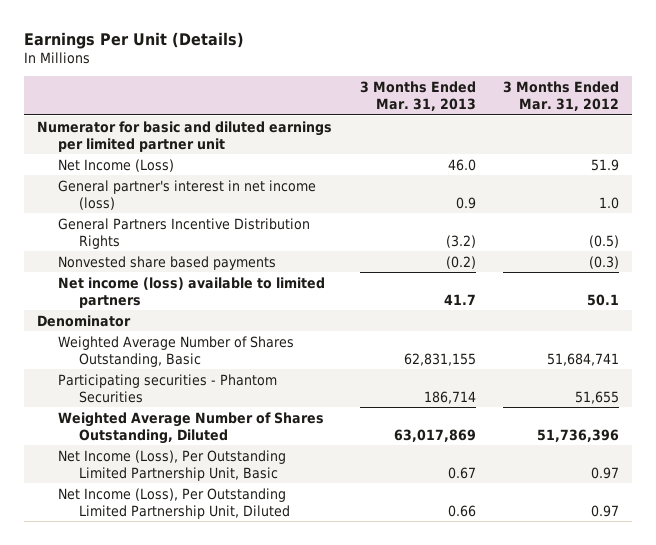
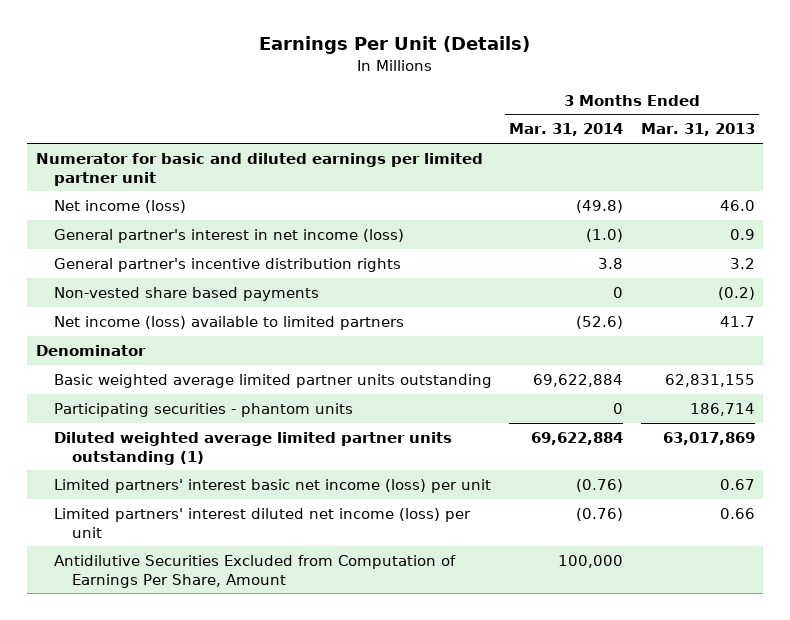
[502,81,619,112] 3 Months Ended Mar. 31, 2012 -> none
none -> [509,123,624,137] Mar. 31, 2014
[58,158,175,172] Net Income (Loss) -> [54,199,187,213] Net income (loss)
[58,217,311,249] General Partners Incentive Distribution Rights -> [54,257,402,272] General partner's incentive distribution rights
[445,234,476,248] (3.2) -> [729,257,755,269] 3.2
[58,255,277,270] Nonvested share based payments -> [54,286,320,301] Non-vested share based payments
[58,335,295,367] Weighted Average Number of Shares Outstanding, Basic -> [54,373,493,388] Basic weighted average limited partner units outstanding
[58,373,278,403] Participating securities - Phantom Securities -> [54,402,354,417] Participating securities - phantom units
[58,411,325,444] Weighted Average Number of Shares Outstanding, Diluted -> [54,431,453,465] Diluted weighted average limited partner units outstanding (1)
[58,449,287,481] Net Income (Loss), Per Outstanding Limited Partnership Unit, Basic -> [54,478,492,493] Limited partners' interest basic net income (loss) per unit
[58,487,290,519] Net Income (Loss), Per Outstanding Limited Partnership Unit, Diluted -> [54,507,472,538] Limited partners' interest diluted net income (loss) per unit
none -> [54,554,457,588] Antidilutive Securities Excluded from Computation of Earnings Per Share, Amount

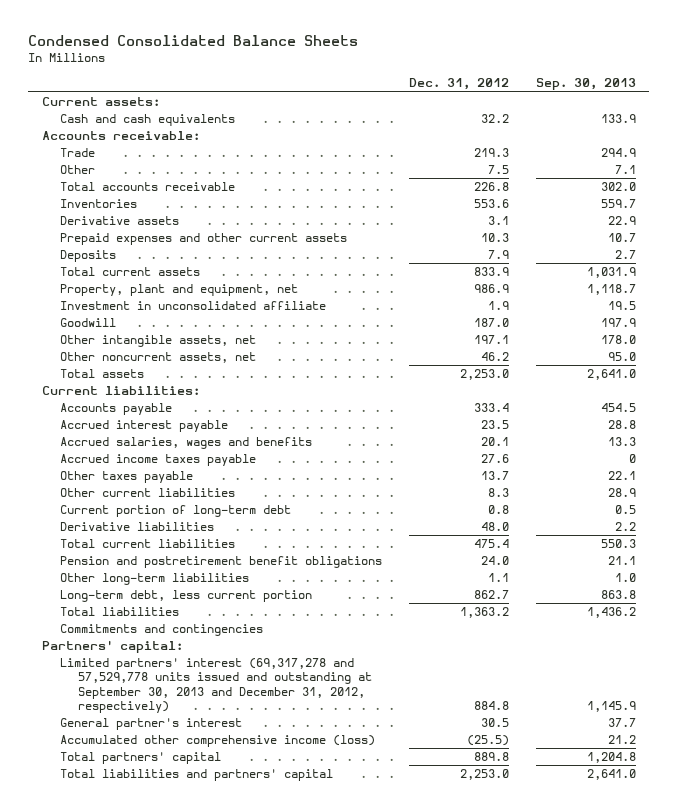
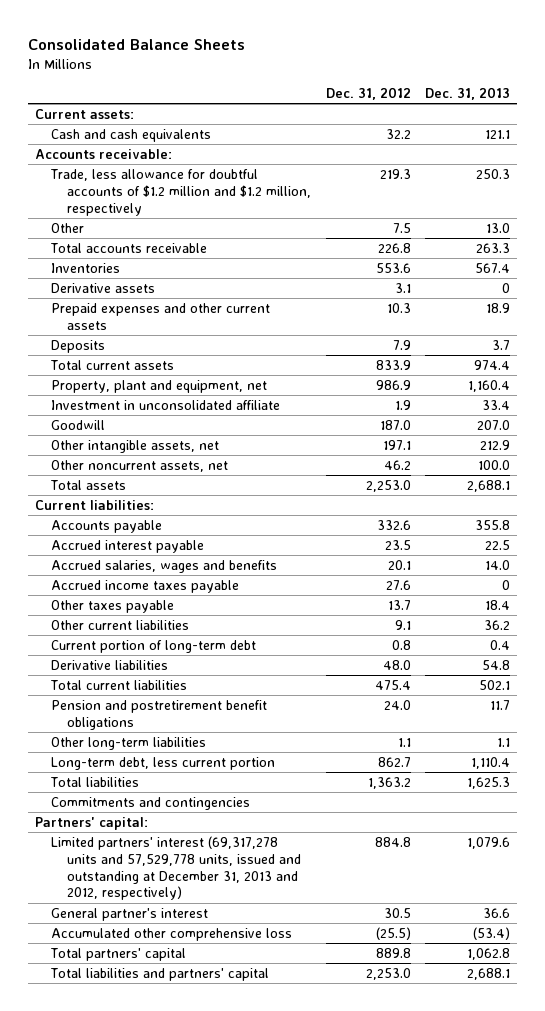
[28,35,359,47] Condensed Consolidated Balance Sheets -> [27,38,245,50] Consolidated Balance Sheets
[535,78,636,91] Sep. 30, 2013 -> none
none -> [424,86,510,100] Dec. 31, 2013
[59,148,95,158] Trade -> [50,168,312,216] Trade, less allowance for doubtful accounts of $1.2 million and $1.2 million, respectively
[473,403,509,413] 333.4 -> [376,519,411,530] 332.6
[487,488,509,498] 8.3 -> [394,619,411,630] 9.1
[59,658,372,713] Limited partners' interest (69,317,278 and 57,529,778 units issued and outstanding at September 30, 2013 and December 31, 2012, respectively) -> [51,835,302,901] Limited partners' interest (69,317,278 units and 57,529,778 units, issued and outstanding at December 31, 2013 and 2012, respectively)
[59,735,375,748] Accumulated other comprehensive income (loss) -> [51,927,293,941] Accumulated other comprehensive loss

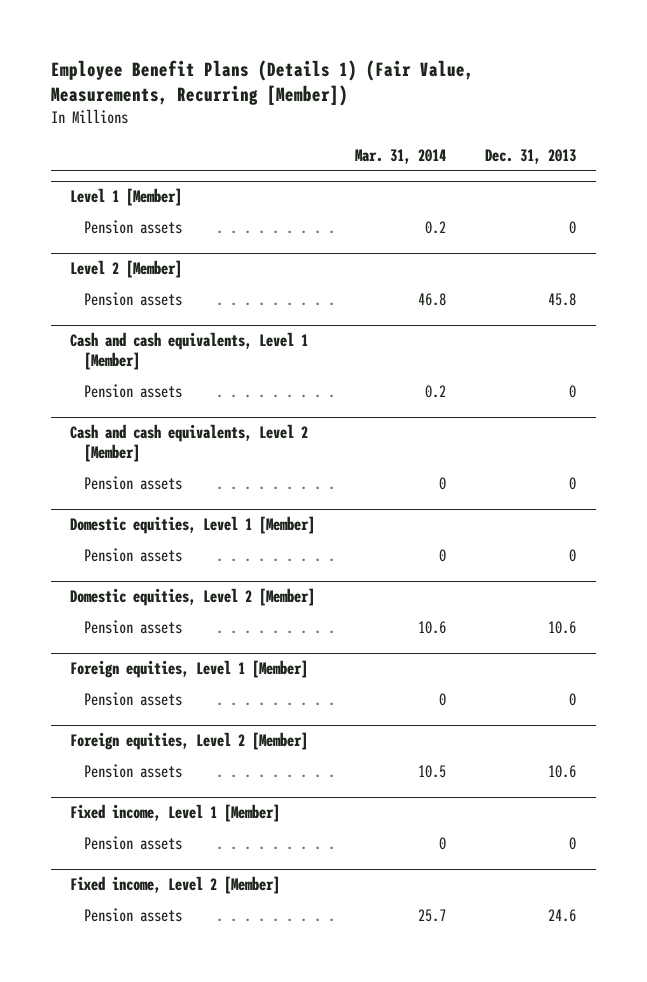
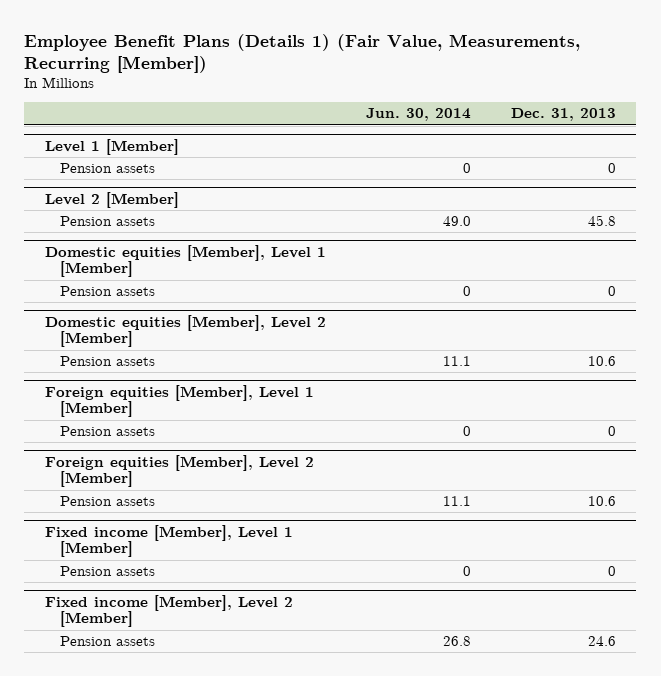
[354,148,446,164] Mar. 31, 2014 -> none
none -> [365,108,471,122] Jun. 30, 2014
[70,332,309,371] Cash and cash equivalents, Level 1 [Member] -> none
[83,384,182,399] Pension assets -> none
[70,424,309,463] Cash and cash equivalents, Level 2 [Member] -> none
[83,476,182,491] Pension assets -> none
[70,516,316,535] Domestic equities, Level 1 [Member] -> [44,244,326,278] Domestic equities [Member], Level 1 [Member]
[70,588,316,607] Domestic equities, Level 2 [Member] -> [44,314,326,348] Domestic equities [Member], Level 2 [Member]
[70,660,309,679] Foreign equities, Level 1 [Member] -> [44,384,314,418] Foreign equities [Member], Level 1 [Member]
[70,732,309,751] Foreign equities, Level 2 [Member] -> [44,454,314,488] Foreign equities [Member], Level 2 [Member]
[70,804,281,823] Fixed income, Level 1 [Member] -> [44,524,293,558] Fixed income [Member], Level 1 [Member]
[70,876,281,895] Fixed income, Level 2 [Member] -> [44,594,293,628] Fixed income [Member], Level 2 [Member]

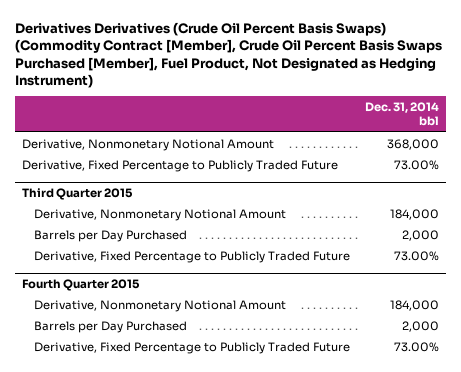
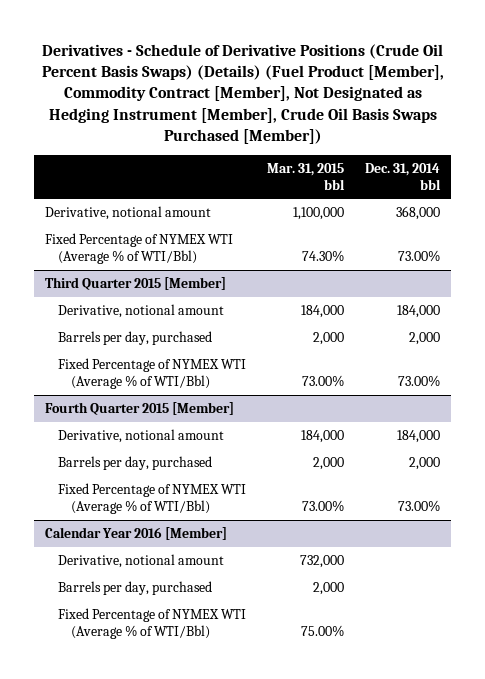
[14,21,442,89] Derivatives Derivatives (Crude Oil Percent Basis Swaps) (Commodity Contract [Member], Crude Oil Percent Basis Swaps Purchased [Member], Fuel Product, Not Designated as Hedging Instrument) -> [41,43,444,145] Derivatives - Schedule of Derivative Positions (Crude Oil Percent Basis Swaps) (Details) (Fuel Product [Member], Commodity Contract [Member], Not Designated as Hedging Instrument [Member], Crude Oil Basis Swaps Purchased [Member])
none -> [267,163,346,190] Mar. 31, 2015 bbl
[22,138,275,151] Derivative, Nonmonetary Notional Amount -> [44,206,211,221] Derivative, notional amount
[22,159,339,172] Derivative, Fixed Percentage to Publicly Traded Future -> [44,233,233,264] Fixed Percentage of NYMEX WTI (Average % of WTI/Bbl)
[22,187,134,200] Third Quarter 2015 -> [44,277,226,291] Third Quarter 2015 [Member]
[34,208,287,221] Derivative, Nonmonetary Notional Amount -> [57,304,224,319] Derivative, notional amount
[34,229,188,242] Barrels per Day Purchased -> [57,331,212,346] Barrels per day, purchased
[34,250,351,263] Derivative, Fixed Percentage to Publicly Traded Future -> [57,358,246,389] Fixed Percentage of NYMEX WTI (Average % of WTI/Bbl)
[22,278,141,291] Fourth Quarter 2015 -> [44,402,234,416] Fourth Quarter 2015 [Member]
[34,299,287,312] Derivative, Nonmonetary Notional Amount -> [57,429,224,444] Derivative, notional amount
[34,320,188,333] Barrels per Day Purchased -> [57,456,212,471] Barrels per day, purchased
[34,341,351,354] Derivative, Fixed Percentage to Publicly Traded Future -> [57,483,246,514] Fixed Percentage of NYMEX WTI (Average % of WTI/Bbl)
none -> [44,527,227,541] Calendar Year 2016 [Member]
none -> [57,554,224,569] Derivative, notional amount
none -> [57,581,212,596] Barrels per day, purchased
none -> [57,608,246,639] Fixed Percentage of NYMEX WTI (Average % of WTI/Bbl)

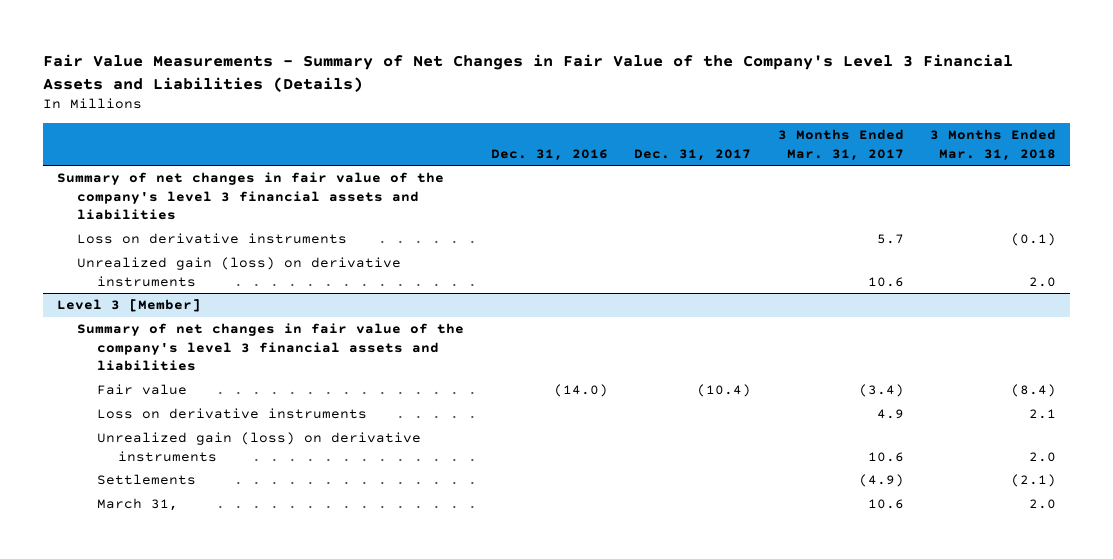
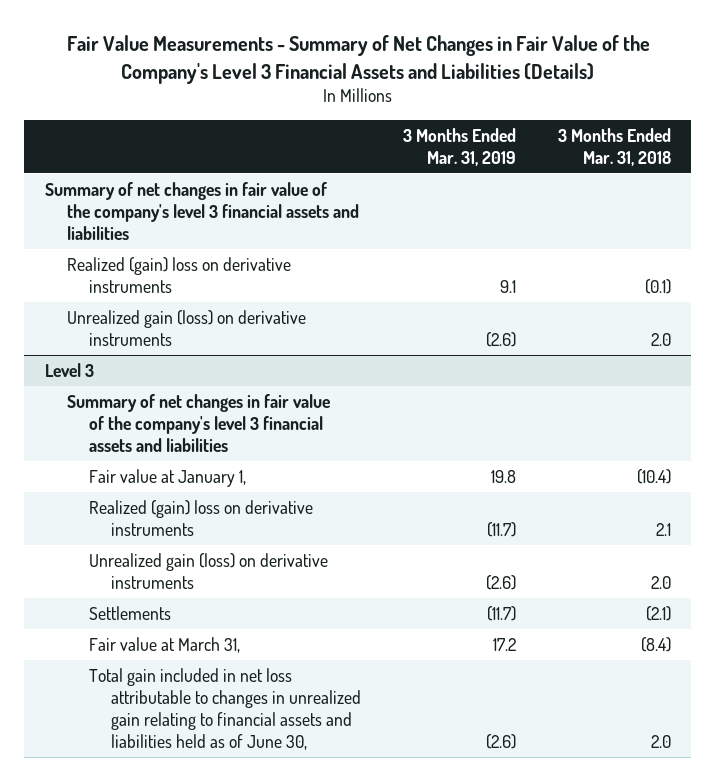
[490,148,608,161] Dec. 31, 2016 -> none
[634,148,752,161] Dec. 31, 2017 -> none
[777,128,904,161] 3 Months Ended Mar. 31, 2017 -> none
none -> [402,127,516,166] 3 Months Ended Mar. 31, 2019
[77,233,348,245] Loss on derivative instruments -> [67,256,292,293] Realized (gain) loss on derivative instruments
[56,299,201,313] Level 3 [Member] -> [44,362,94,377] Level 3
[97,384,188,396] Fair value -> [89,468,247,487] Fair value at January 1,
[1011,384,1057,398] (8.4) -> [636,468,671,484] (10.4)
[97,408,368,420] Loss on derivative instruments -> [89,499,314,536] Realized (gain) loss on derivative instruments
none -> [89,636,241,653] Fair value at March 31,
[97,498,179,512] March 31, -> [89,667,362,750] Total gain included in net loss attributable to changes in unrealized gain relating to financial assets and liabilities held as of June 30,

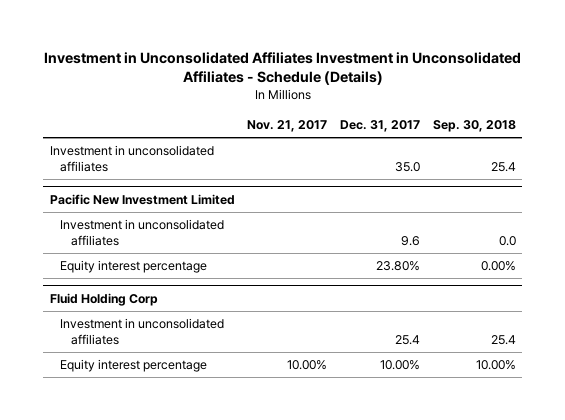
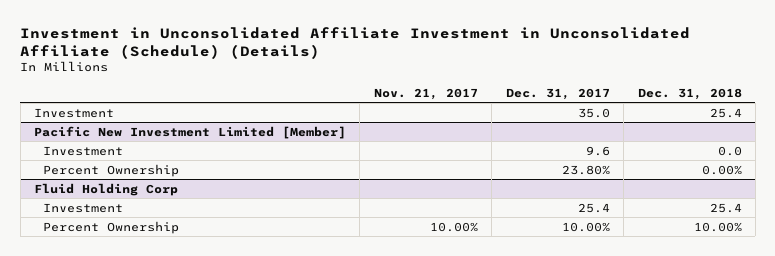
[43,51,521,86] Investment in Unconsolidated Affiliates Investment in Unconsolidated Affiliates - Schedule (Details) -> [20,26,691,59] Investment in Unconsolidated Affiliate Investment in Unconsolidated Affiliate (Schedule) (Details)
[432,119,516,132] Sep. 30, 2018 -> none
none -> [637,87,742,100] Dec. 31, 2018
[49,145,214,172] Investment in unconsolidated affiliates -> [33,107,114,118] Investment
[49,193,235,205] Pacific New Investment Limited -> [33,125,346,139] Pacific New Investment Limited [Member]
[60,219,225,246] Investment in unconsolidated affiliates -> [43,145,124,156] Investment
[60,260,208,274] Equity interest percentage -> [43,163,180,177] Percent Ownership
[60,318,225,345] Investment in unconsolidated affiliates -> [43,202,124,213] Investment
[60,359,208,373] Equity interest percentage -> [43,220,180,234] Percent Ownership

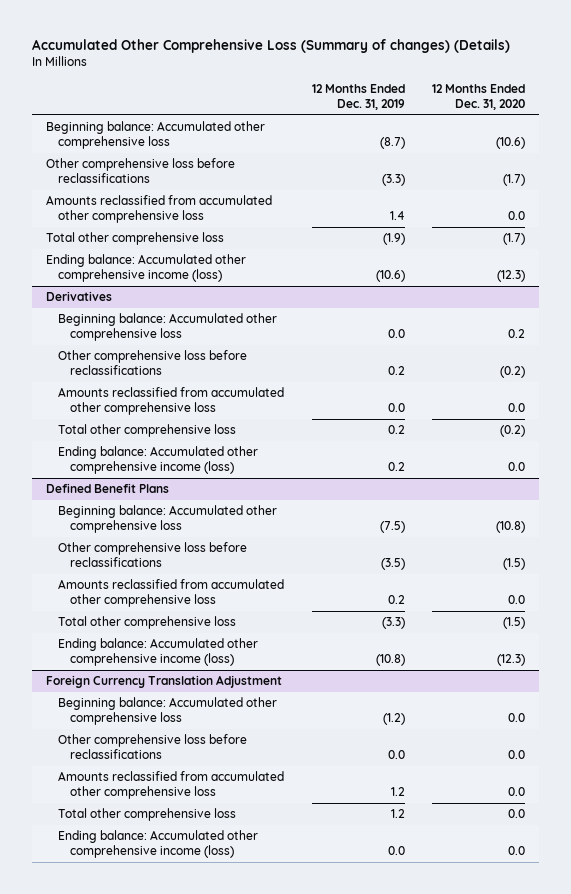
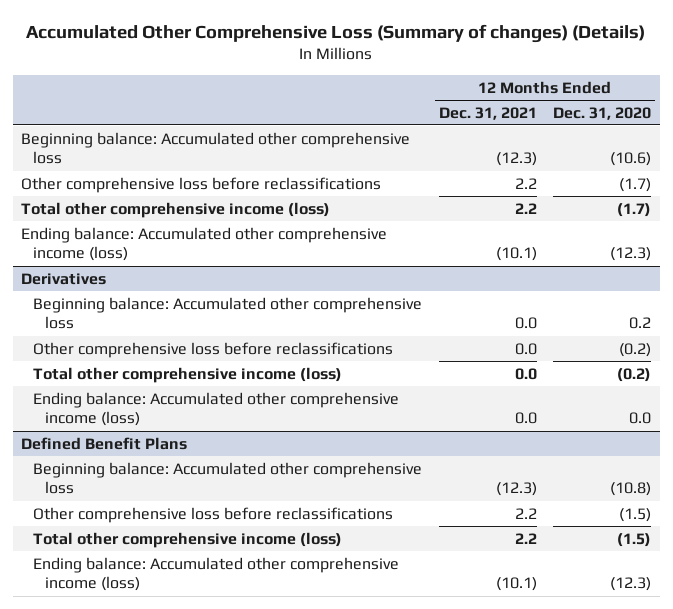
[311,84,405,110] 12 Months Ended Dec. 31, 2019 -> none
none -> [438,106,537,120] Dec. 31, 2021
[45,195,272,223] Amounts reclassified from accumulated other comprehensive loss -> none
[45,232,224,246] Total other comprehensive loss -> [21,201,331,218] Total other comprehensive income (loss)
[57,387,284,415] Amounts reclassified from accumulated other comprehensive loss -> none
[57,424,236,438] Total other comprehensive loss -> [33,366,343,383] Total other comprehensive income (loss)
[57,579,284,607] Amounts reclassified from accumulated other comprehensive loss -> none
[57,616,236,630] Total other comprehensive loss -> [33,531,343,548] Total other comprehensive income (loss)
[45,675,282,689] Foreign Currency Translation Adjustment -> none
[57,697,277,725] Beginning balance: Accumulated other comprehensive loss -> none
[57,734,247,759] Other comprehensive loss before reclassifications -> none
[57,771,284,799] Amounts reclassified from accumulated other comprehensive loss -> none
[57,808,236,822] Total other comprehensive loss -> none
[57,830,258,858] Ending balance: Accumulated other comprehensive income (loss) -> none

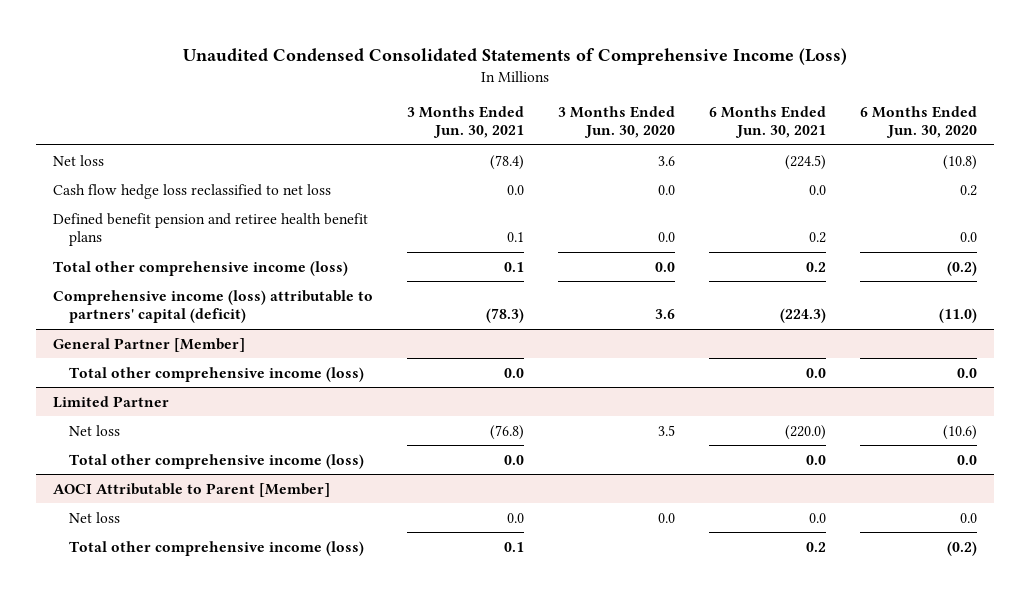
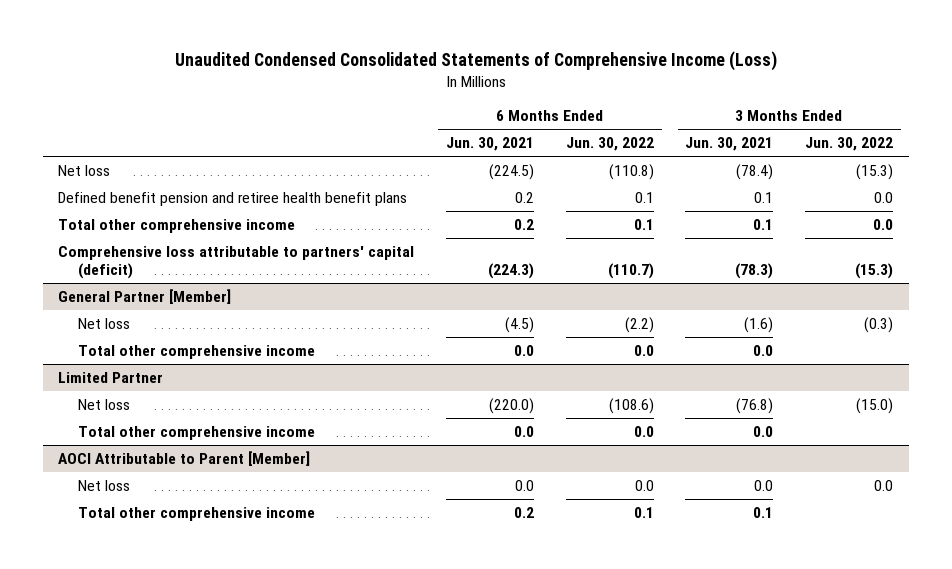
[558,106,676,139] 3 Months Ended Jun. 30, 2020 -> none
[859,106,977,139] 6 Months Ended Jun. 30, 2020 -> none
none -> [565,137,654,152] Jun. 30, 2022
none -> [805,137,894,152] Jun. 30, 2022
[53,183,332,199] Cash flow hedge loss reclassified to net loss -> none
[53,260,349,276] Total other comprehensive income (loss) -> [58,218,296,233] Total other comprehensive income
[53,289,374,323] Comprehensive income (loss) attributable to partners' capital (deficit) -> [58,245,415,280] Comprehensive loss attributable to partners' capital (deficit)
none -> [78,317,131,329] Net loss
[68,366,364,382] Total other comprehensive income (loss) -> [78,344,316,359] Total other comprehensive income
[68,453,364,469] Total other comprehensive income (loss) -> [78,425,316,440] Total other comprehensive income
[68,540,364,556] Total other comprehensive income (loss) -> [78,506,316,521] Total other comprehensive income

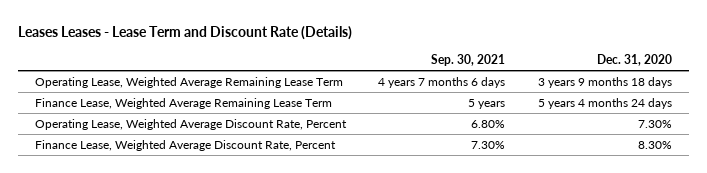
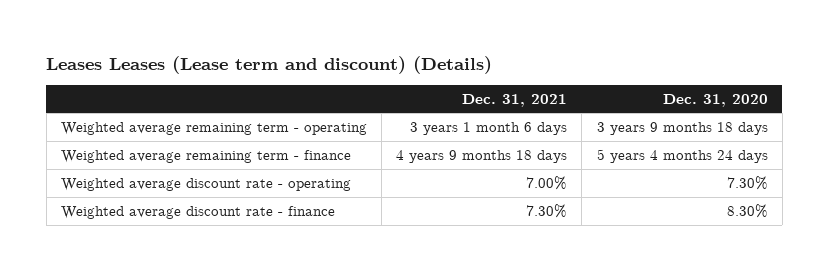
[18,26,353,41] Leases Leases - Lease Term and Discount Rate (Details) -> [46,55,493,74] Leases Leases (Lease term and discount) (Details)
[431,54,506,67] Sep. 30, 2021 -> none
none -> [462,93,568,107] Dec. 31, 2021
[34,76,343,88] Operating Lease, Weighted Average Remaining Lease Term -> [60,121,367,135] Weighted average remaining term - operating
[34,97,332,109] Finance Lease, Weighted Average Remaining Lease Term -> [60,149,351,163] Weighted average remaining term - finance
[34,118,347,130] Operating Lease, Weighted Average Discount Rate, Percent -> [60,177,351,191] Weighted average discount rate - operating
[34,139,336,151] Finance Lease, Weighted Average Discount Rate, Percent -> [60,205,335,219] Weighted average discount rate - finance

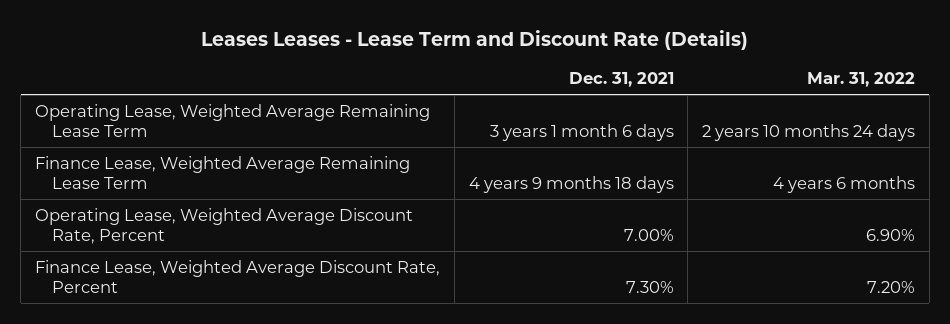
[46,55,493,74] Leases Leases (Lease term and discount) (Details) -> [201,30,749,51] Leases Leases - Lease Term and Discount Rate (Details)
[662,93,768,107] Dec. 31, 2020 -> none
none -> [807,72,916,88] Mar. 31, 2022
[60,121,367,135] Weighted average remaining term - operating -> [35,103,431,137] Operating Lease, Weighted Average Remaining Lease Term
[60,149,351,163] Weighted average remaining term - finance -> [35,155,411,189] Finance Lease, Weighted Average Remaining Lease Term
[60,177,351,191] Weighted average discount rate - operating -> [35,207,414,244] Operating Lease, Weighted Average Discount Rate, Percent
[60,205,335,219] Weighted average discount rate - finance -> [35,259,441,293] Finance Lease, Weighted Average Discount Rate, Percent

